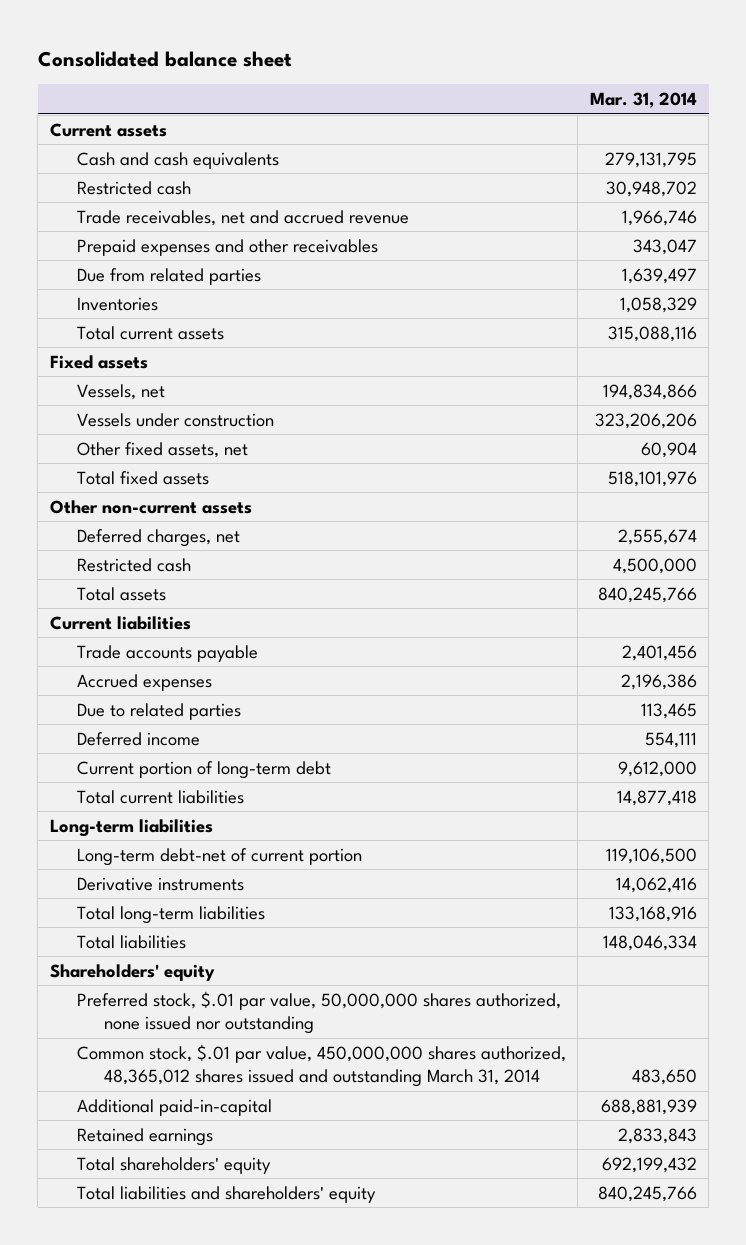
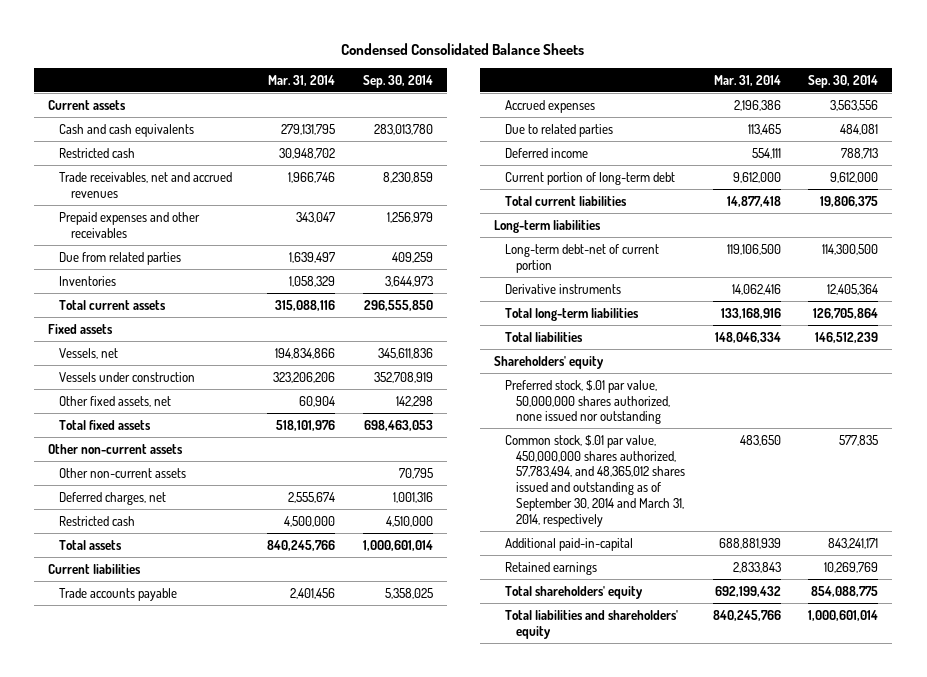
[37,50,292,67] Consolidated balance sheet -> [341,42,585,55] Condensed Consolidated Balance Sheets
none -> [362,74,433,88] Sep. 30, 2014
[76,209,409,226] Trade receivables, net and accrued revenue -> [59,171,233,198] Trade receivables, net and accrued revenues
none -> [59,467,187,478] Other non-current assets
[76,1043,566,1088] Common stock, $.01 par value, 450,000,000 shares authorized, 48,365,012 shares issued and outstanding March 31, 2014 -> [504,434,686,528] Common stock, $.01 par value, 450,000,000 shares authorized, 57,783,494, and 48,365,012 shares issued and outstanding as of September 30, 2014 and March 31, 2014, respectively

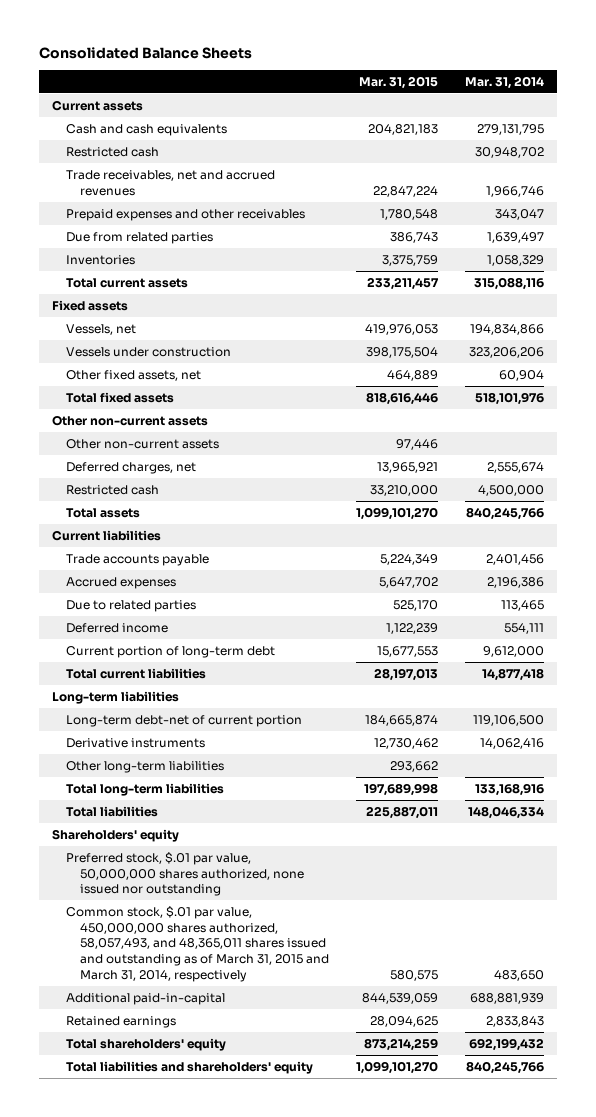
[341,42,585,55] Condensed Consolidated Balance Sheets -> [38,46,252,59] Consolidated Balance Sheets
[362,74,433,88] Sep. 30, 2014 -> none
none -> [358,75,438,89] Mar. 31, 2015
none -> [65,760,224,773] Other long-term liabilities
[504,434,686,528] Common stock, $.01 par value, 450,000,000 shares authorized, 57,783,494, and 48,365,012 shares issued and outstanding as of September 30, 2014 and March 31, 2014, respectively -> [65,905,329,982] Common stock, $.01 par value, 450,000,000 shares authorized, 58,057,493, and 48,365,011 shares issued and outstanding as of March 31, 2015 and March 31, 2014, respectively

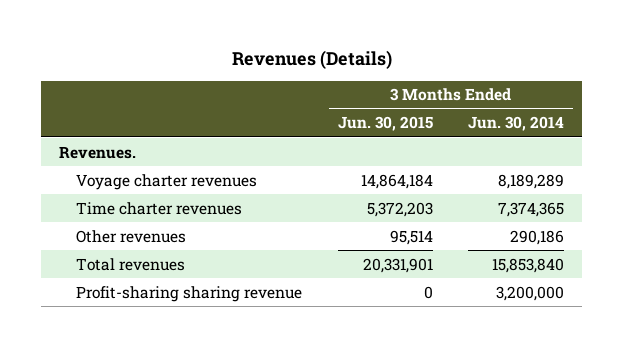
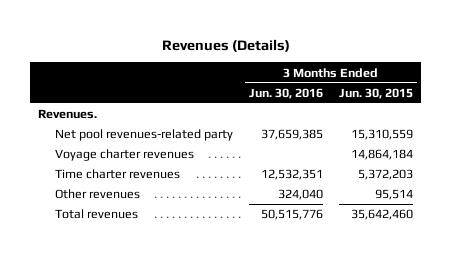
[468,116,565,132] Jun. 30, 2014 -> none
none -> [249,87,324,99] Jun. 30, 2016
none -> [55,129,234,142] Net pool revenues-related party
[76,285,303,302] Profit-sharing sharing revenue -> none
[362,257,433,273] 20,331,901 -> [350,209,413,221] 35,642,460

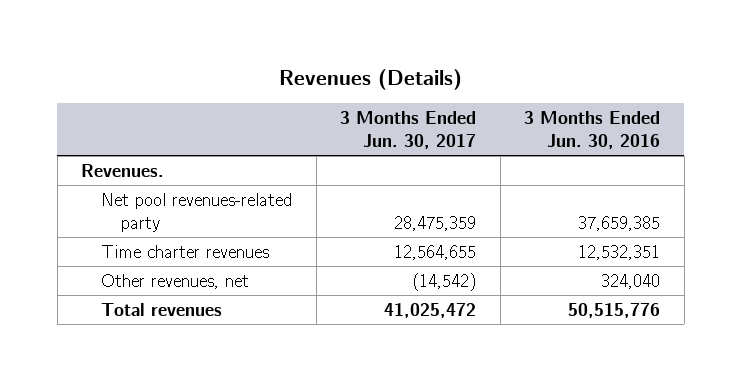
[338,87,413,99] Jun. 30, 2015 -> none
none -> [340,110,477,149] 3 Months Ended Jun. 30, 2017
[55,149,195,162] Voyage charter revenues -> none
[55,189,141,200] Other revenues -> [101,273,250,289] Other revenues, net

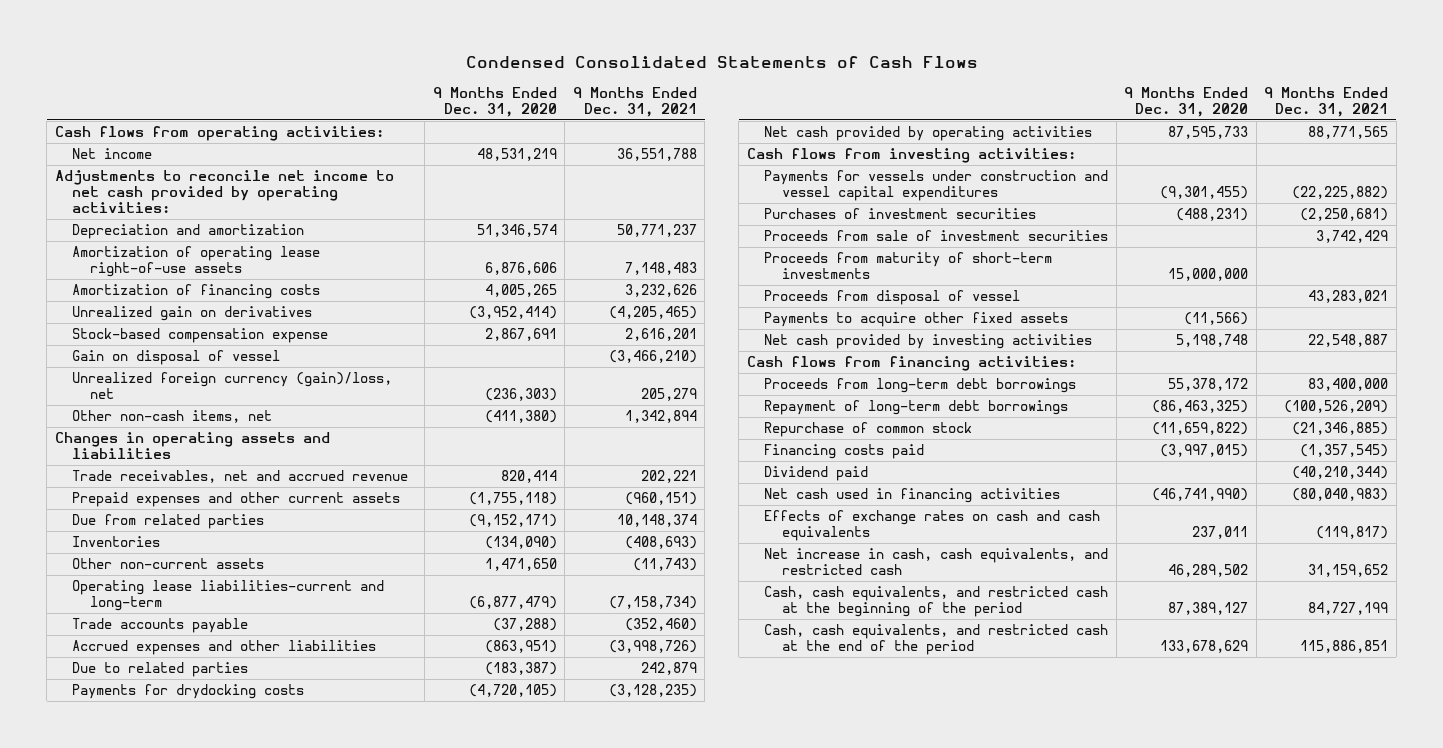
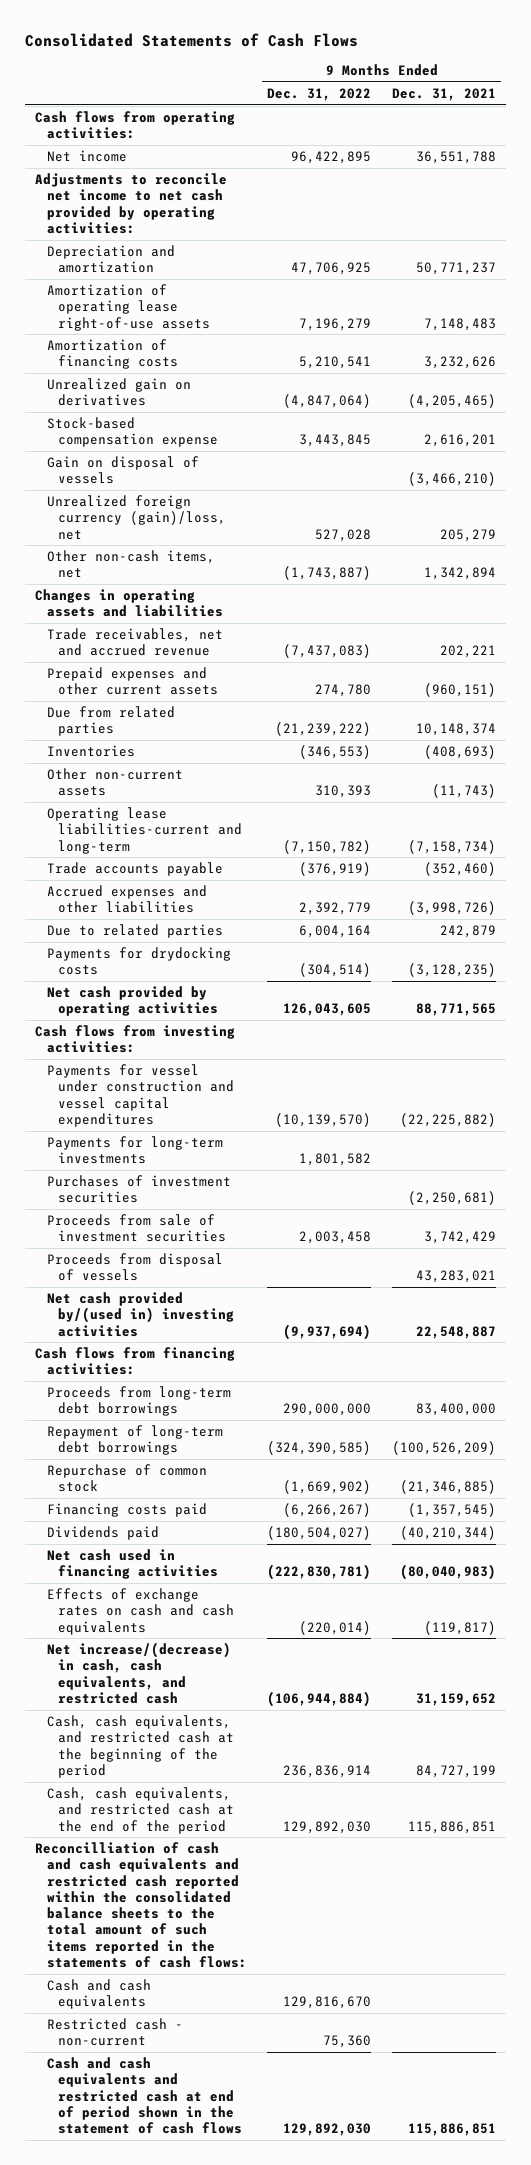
[465,56,978,69] Condensed Consolidated Statements of Cash Flows -> [24,32,358,47] Consolidated Statements of Cash Flows
[432,87,557,117] 9 Months Ended Dec. 31, 2020 -> none
none -> [267,87,372,101] Dec. 31, 2022
[72,350,281,366] Gain on disposal of vessel -> [46,456,199,485] Gain on disposal of vessels
[764,170,1109,202] Payments for vessels under construction and vessel capital expenditures -> [46,1064,235,1127] Payments for vessel under construction and vessel capital expenditures
none -> [46,1136,223,1165] Payments for long-term investments
[764,252,1053,280] Proceeds from maturity of short-term investments -> none
[764,312,1069,328] Payments to acquire other fixed assets -> none
[764,290,1021,306] Proceeds from disposal of vessel -> [46,1253,223,1282] Proceeds from disposal of vessels
[764,334,1093,350] Net cash provided by investing activities -> [46,1292,235,1337] Net cash provided by/(used in) investing activities
[764,466,869,482] Dividend paid -> [46,1526,159,1541] Dividends paid
[764,548,1109,576] Net increase in cash, cash equivalents, and restricted cash -> [46,1642,231,1704] Net increase/(decrease) in cash, cash equivalents, and restricted cash
none -> [35,1842,247,1968] Reconcilliation of cash and cash equivalents and restricted cash reported within the consolidated balance sheets to the total amount of such items reported in the statements of cash flows:
none -> [46,1979,151,2010] Cash and cash equivalents
none -> [46,2018,183,2047] Restricted cash - non-current
none -> [46,2057,243,2135] Cash and cash equivalents and restricted cash at end of period shown in the statement of cash flows

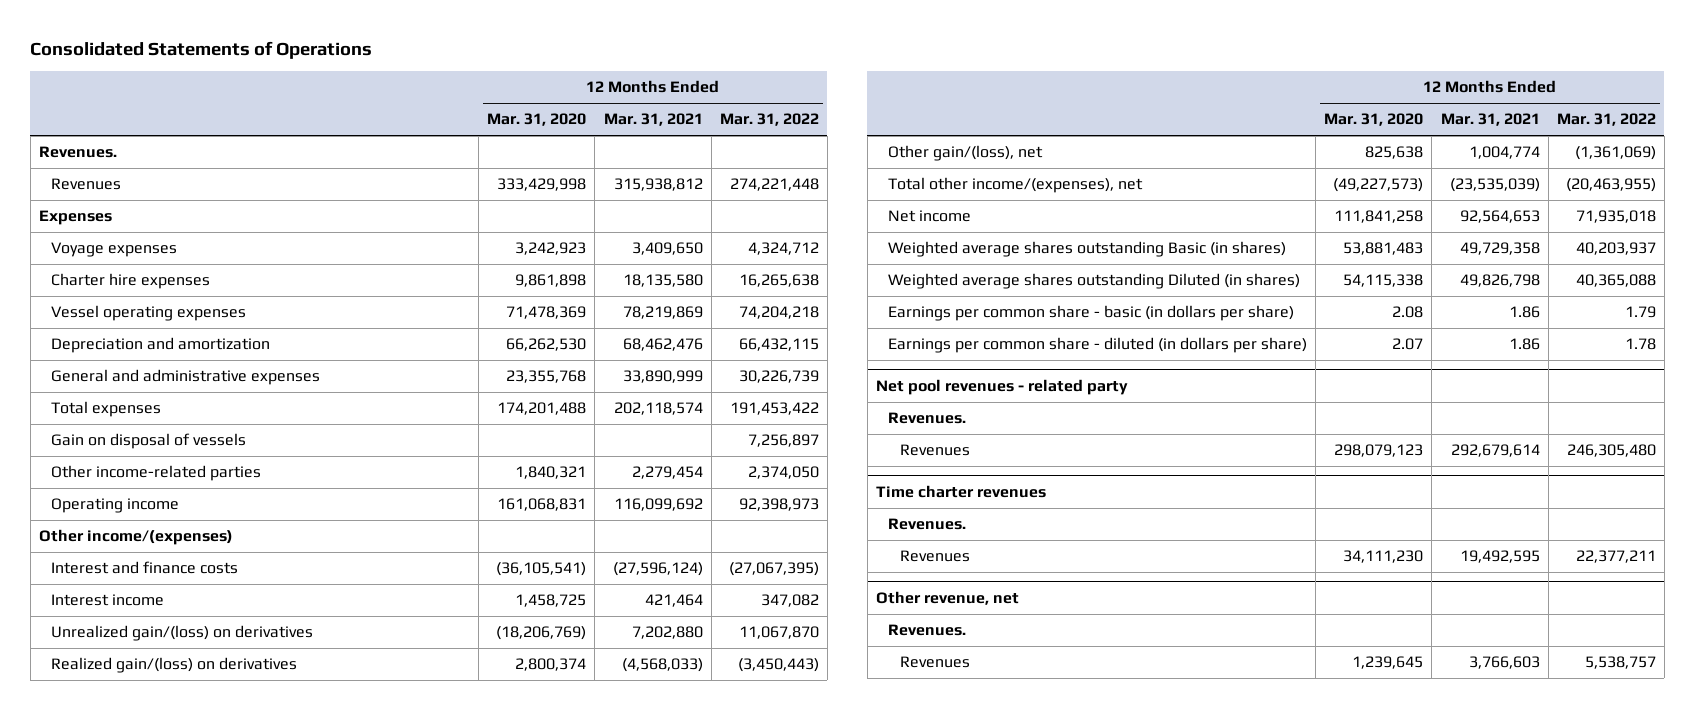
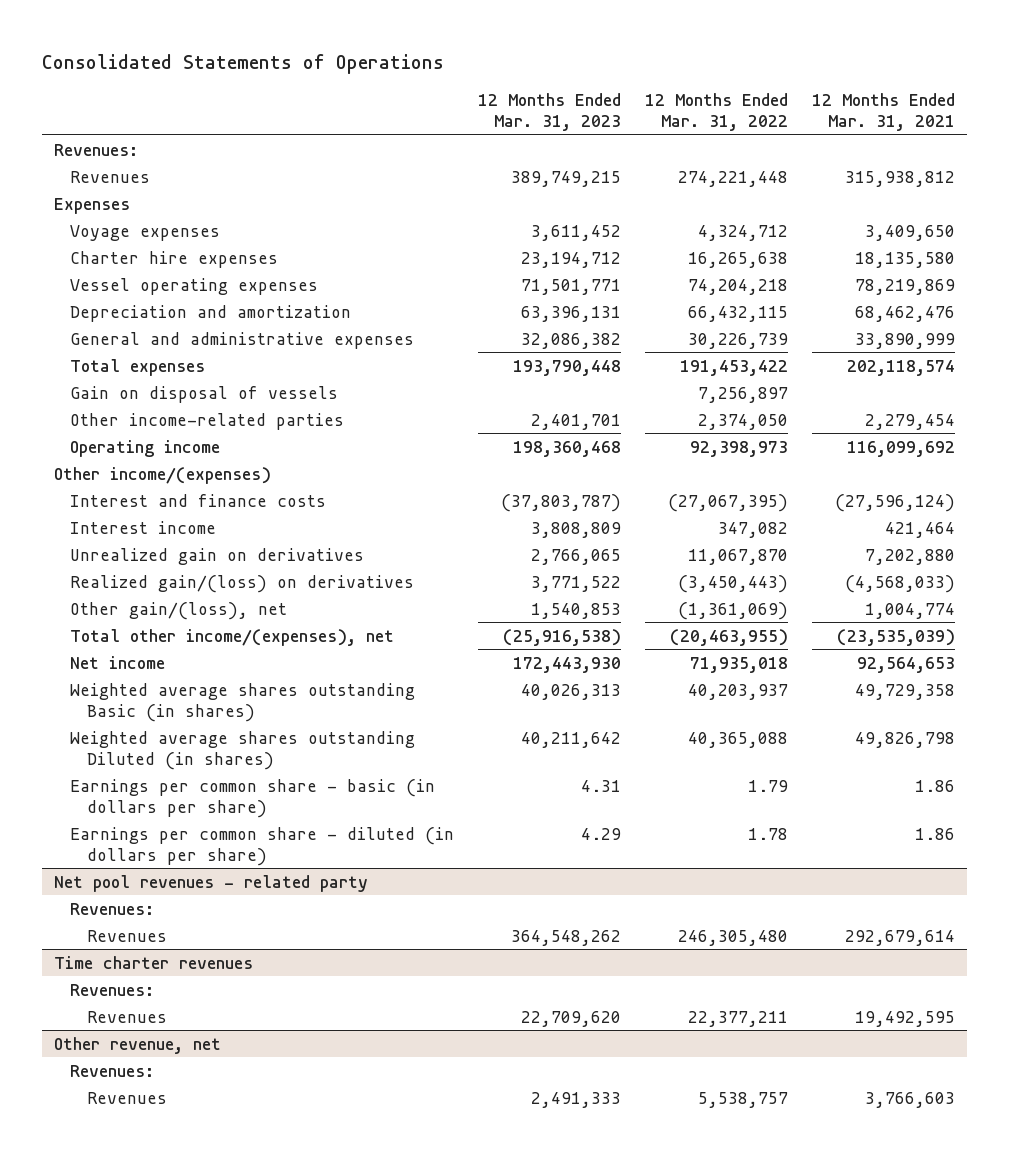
[487,113,587,127] Mar. 31, 2020 -> none
none -> [478,92,622,131] 12 Months Ended Mar. 31, 2023
[38,146,117,159] Revenues. -> [53,143,138,156] Revenues:
[51,625,314,642] Unrealized gain/(loss) on derivatives -> [70,547,365,565] Unrealized gain on derivatives
[888,412,967,425] Revenues. -> [70,902,155,915] Revenues:
[888,518,967,531] Revenues. -> [70,983,155,996] Revenues:
[888,624,967,637] Revenues. -> [70,1064,155,1077] Revenues:

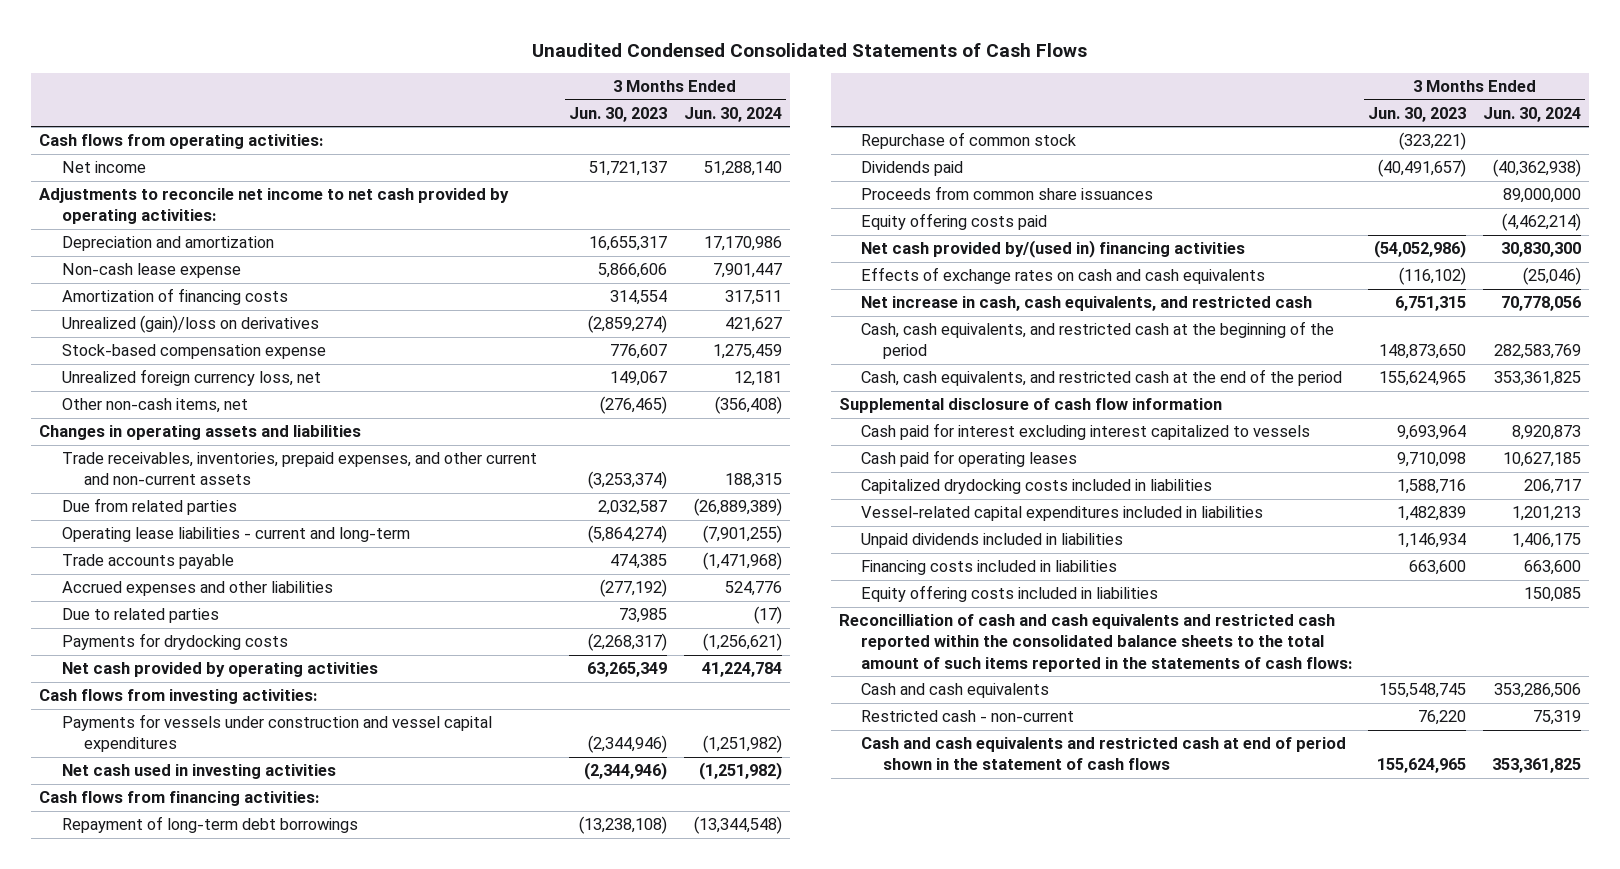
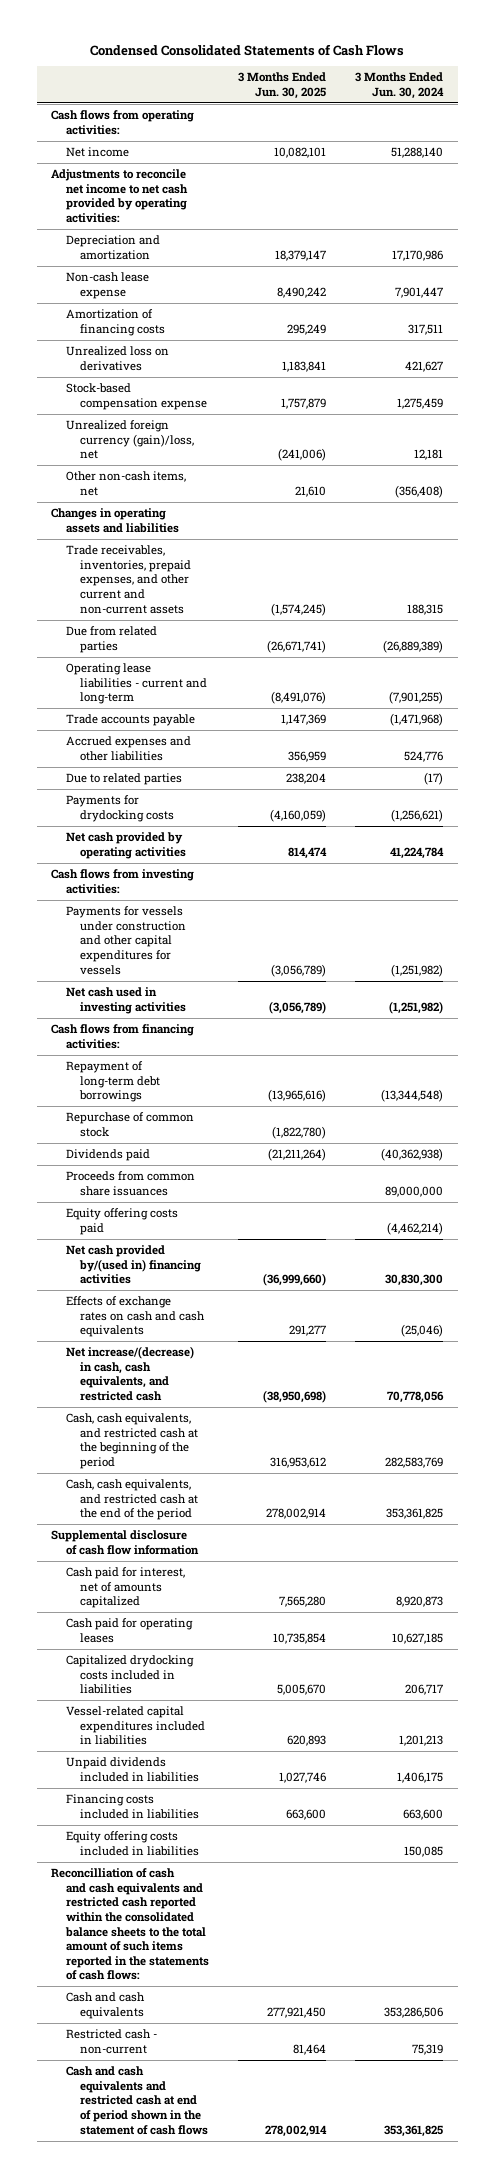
[532,42,1088,57] Unaudited Condensed Consolidated Statements of Cash Flows -> [90,43,405,56] Condensed Consolidated Statements of Cash Flows
[569,106,668,122] Jun. 30, 2023 -> none
none -> [238,72,327,99] 3 Months Ended Jun. 30, 2025
[61,315,319,334] Unrealized (gain)/loss on derivatives -> [65,346,169,371] Unrealized loss on derivatives
[61,369,321,387] Unrealized foreign currency loss, net -> [65,420,195,460] Unrealized foreign currency (gain)/loss, net
[61,714,492,753] Payments for vessels under construction and vessel capital expenditures -> [65,906,187,975] Payments for vessels under construction and other capital expenditures for vessels
[861,296,1313,312] Net increase in cash, cash equivalents, and restricted cash -> [65,1346,194,1401] Net increase/(decrease) in cash, cash equivalents, and restricted cash
[861,423,1311,441] Cash paid for interest excluding interest capitalized to vessels -> [65,1567,185,1609] Cash paid for interest, net of amounts capitalized

